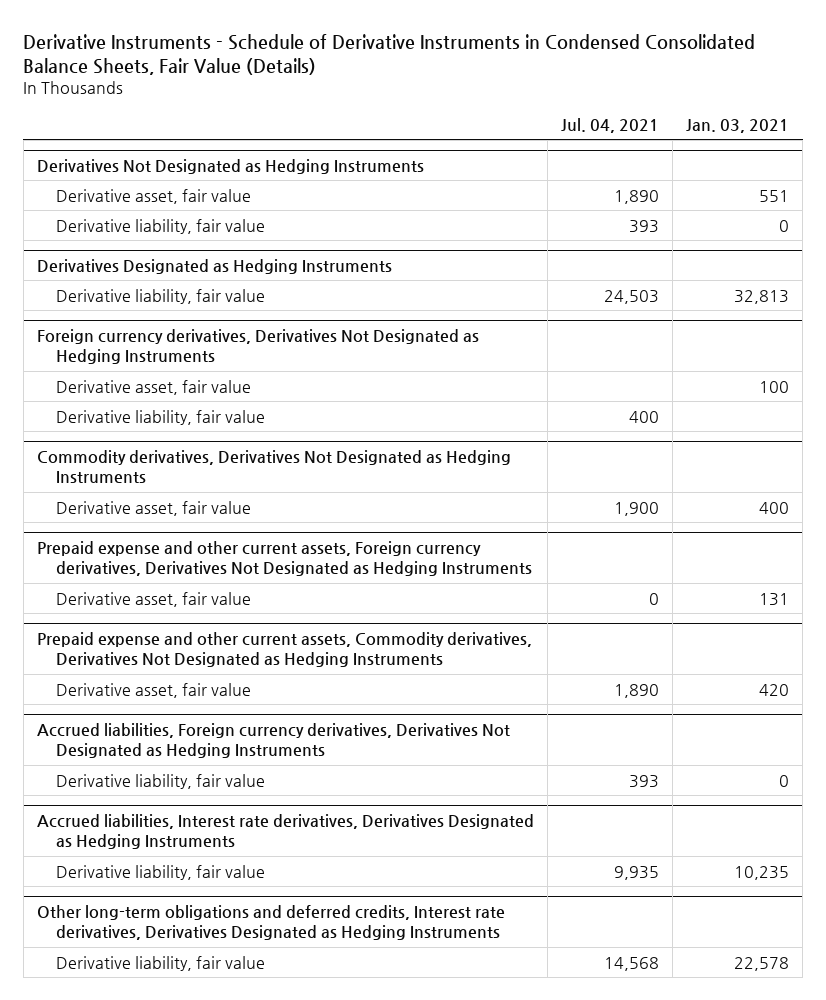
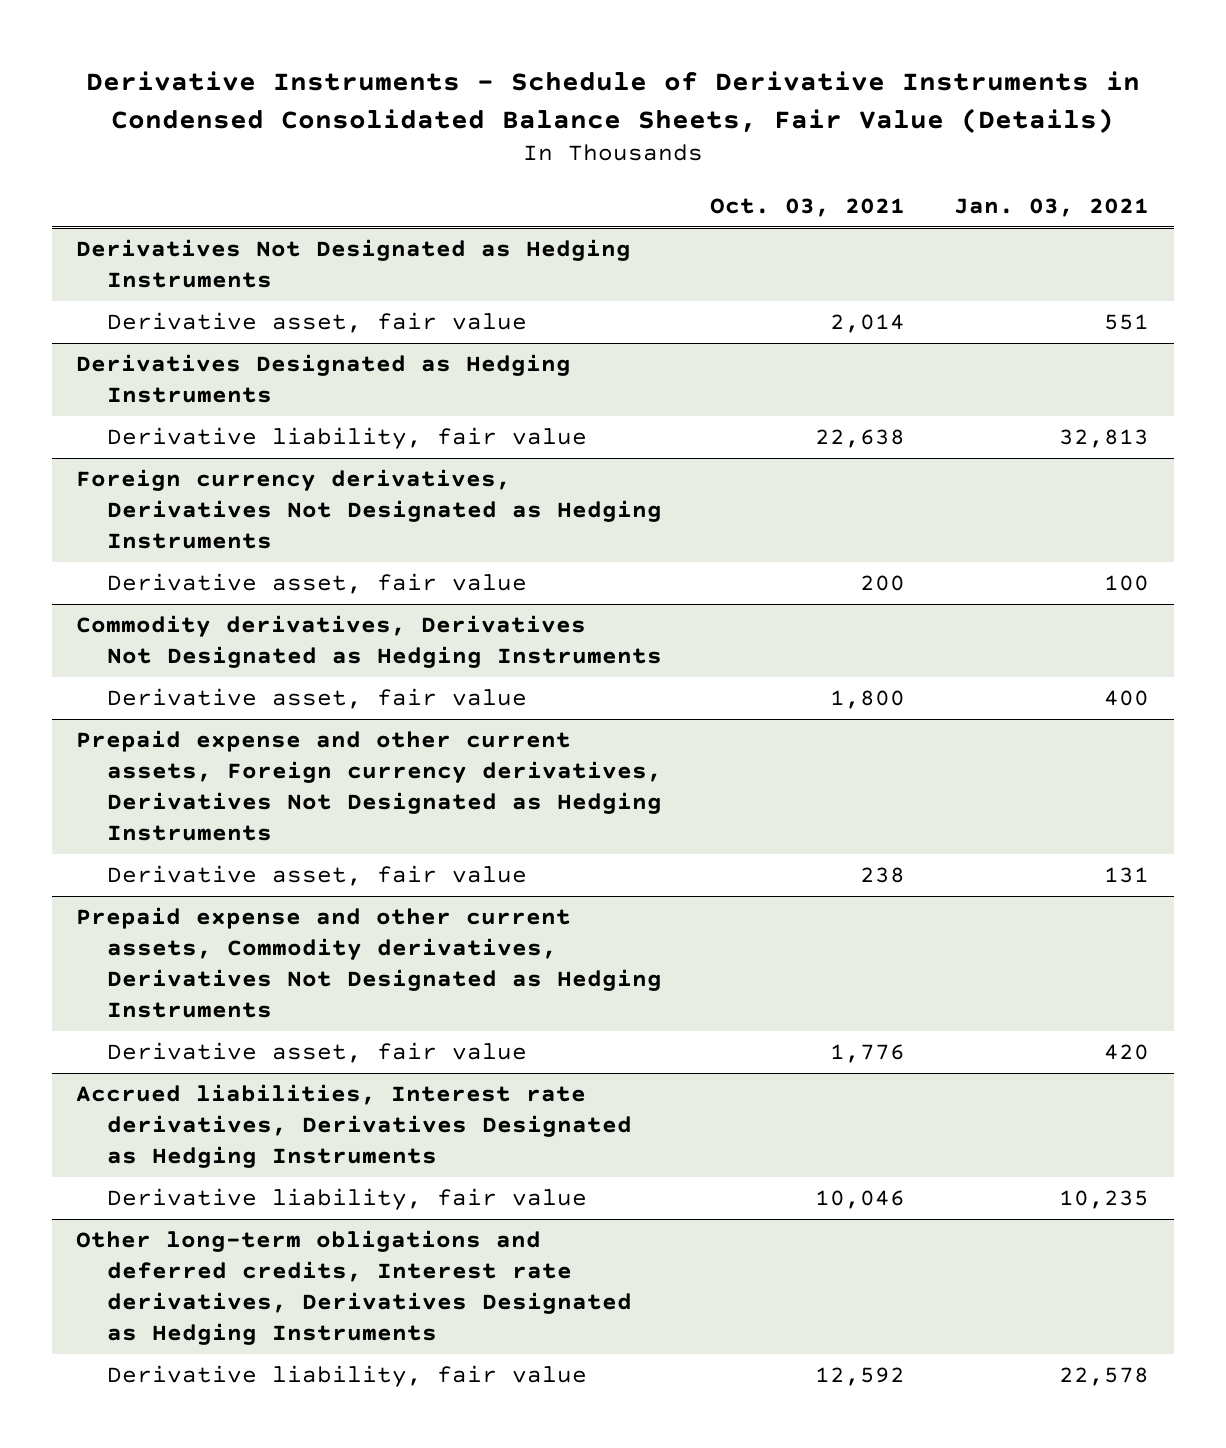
[561,117,660,133] Jul. 04, 2021 -> none
none -> [710,197,906,217] Oct. 03, 2021
[56,218,266,234] Derivative liability, fair value -> none
[56,409,266,425] Derivative liability, fair value -> none
[36,722,510,758] Accrued liabilities, Foreign currency derivatives, Derivatives Not Designated as Hedging Instruments -> none
[56,773,266,789] Derivative liability, fair value -> none

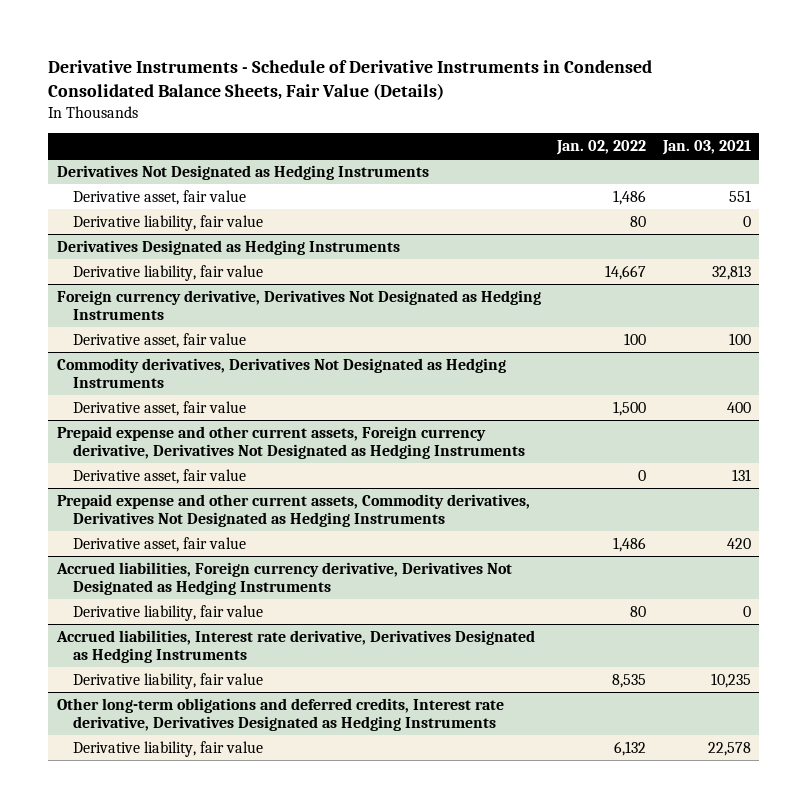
[710,197,906,217] Oct. 03, 2021 -> none
none -> [556,140,647,156] Jan. 02, 2022
none -> [72,214,263,231] Derivative liability, fair value
[76,469,662,550] Foreign currency derivatives, Derivatives Not Designated as Hedging Instruments -> [56,289,541,321] Foreign currency derivative, Derivatives Not Designated as Hedging Instruments
[76,730,662,842] Prepaid expense and other current assets, Foreign currency derivatives, Derivatives Not Designated as Hedging Instruments -> [56,425,525,460] Prepaid expense and other current assets, Foreign currency derivative, Derivatives Not Designated as Hedging Instruments
none -> [55,561,512,596] Accrued liabilities, Foreign currency derivative, Derivatives Not Designated as Hedging Instruments
none -> [72,604,263,621] Derivative liability, fair value
[76,1084,632,1169] Accrued liabilities, Interest rate derivatives, Derivatives Designated as Hedging Instruments -> [55,629,535,664] Accrued liabilities, Interest rate derivative, Derivatives Designated as Hedging Instruments
[76,1230,632,1346] Other long-term obligations and deferred credits, Interest rate derivatives, Derivatives Designated as Hedging Instruments -> [56,697,504,732] Other long-term obligations and deferred credits, Interest rate derivative, Derivatives Designated as Hedging Instruments

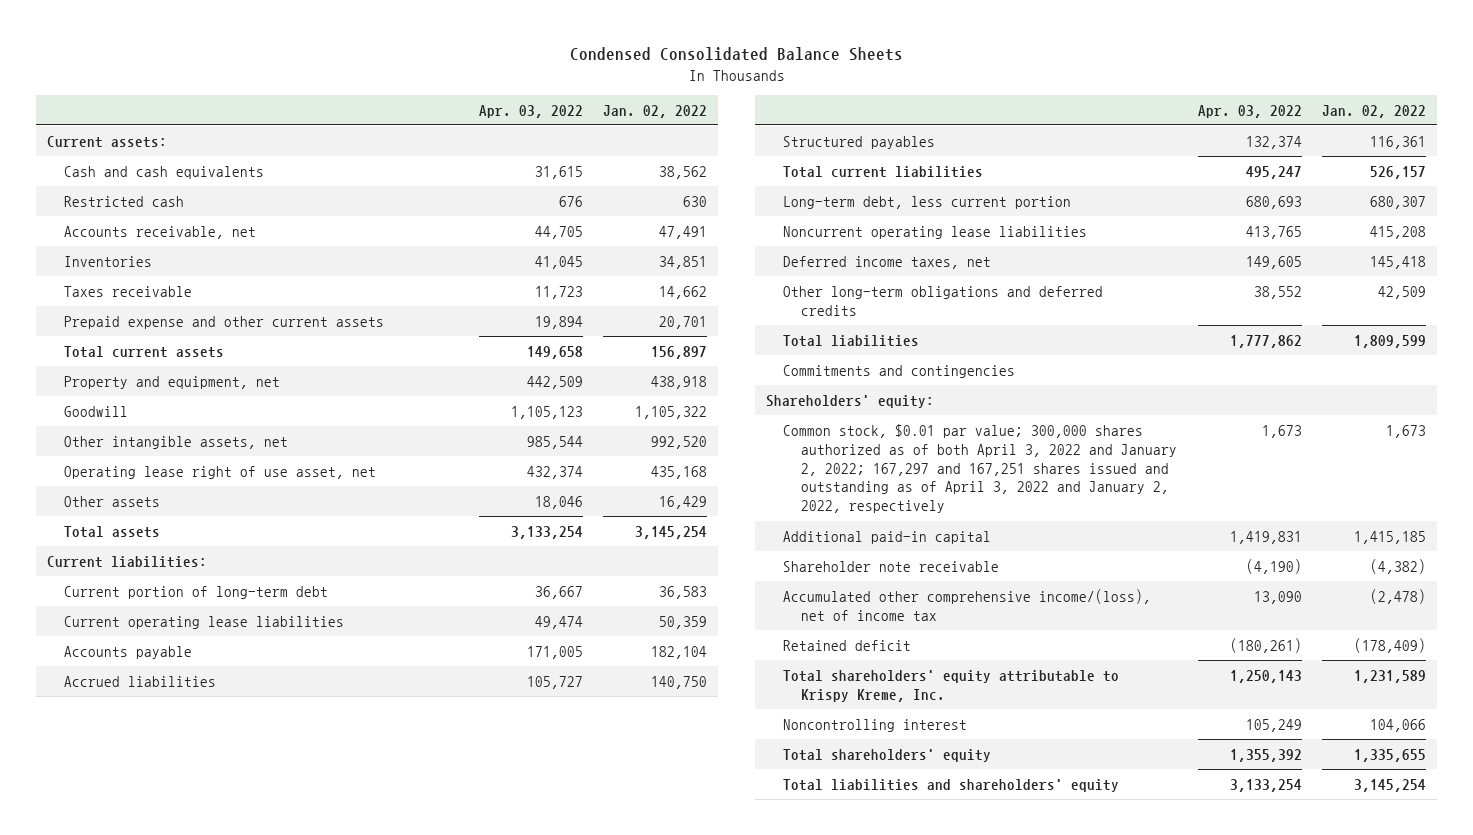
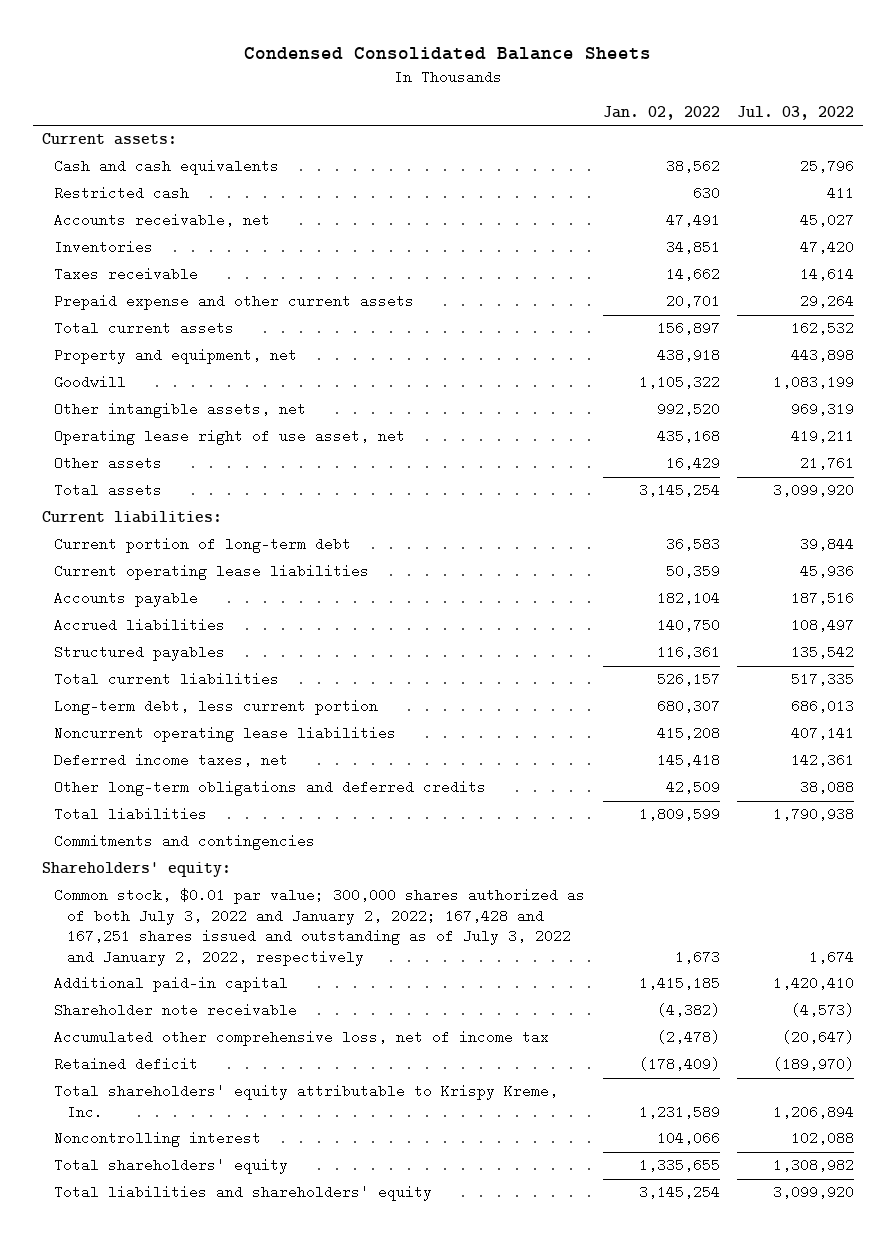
[478,104,583,118] Apr. 03, 2022 -> none
none -> [737,105,855,120] Jul. 03, 2022
[783,423,1178,514] Common stock, $0.01 par value; 300,000 shares authorized as of both April 3, 2022 and January 2, 2022; 167,297 and 167,251 shares issued and outstanding as of April 3, 2022 and January 2, 2022, respectively -> [54,888,586,966] Common stock, $0.01 par value; 300,000 shares authorized as of both July 3, 2022 and January 2, 2022; 167,428 and 167,251 shares issued and outstanding as of July 3, 2022 and January 2, 2022, respectively
[783,588,1152,621] Accumulated other comprehensive income/(loss), net of income tax -> [54,1030,550,1047] Accumulated other comprehensive loss, net of income tax

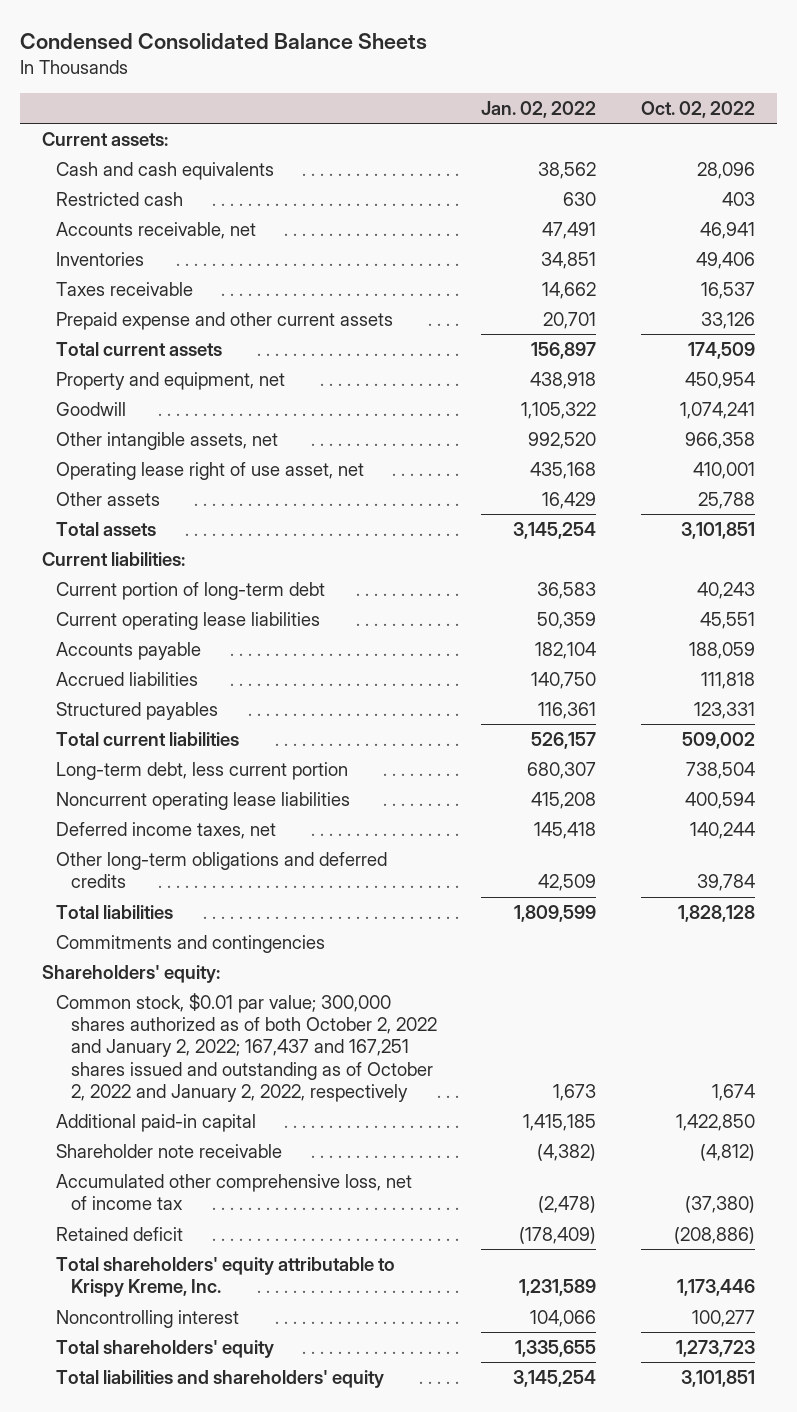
[737,105,855,120] Jul. 03, 2022 -> none
none -> [640,101,755,119] Oct. 02, 2022
[54,888,586,966] Common stock, $0.01 par value; 300,000 shares authorized as of both July 3, 2022 and January 2, 2022; 167,428 and 167,251 shares issued and outstanding as of July 3, 2022 and January 2, 2022, respectively -> [56,993,437,1102] Common stock, $0.01 par value; 300,000 shares authorized as of both October 2, 2022 and January 2, 2022; 167,437 and 167,251 shares issued and outstanding as of October 2, 2022 and January 2, 2022, respectively

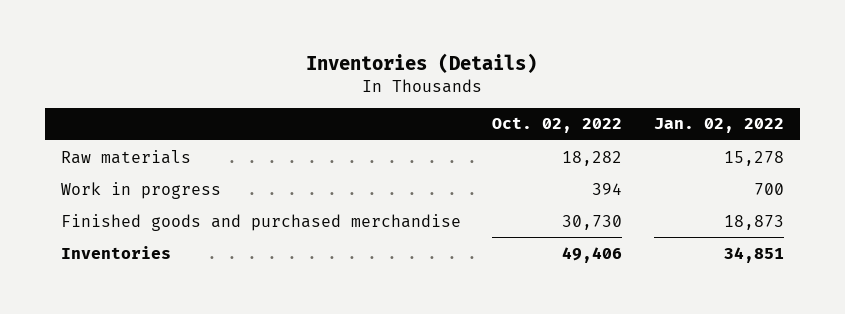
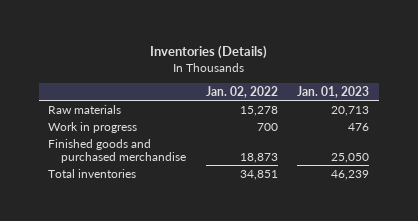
[492,117,623,134] Oct. 02, 2022 -> none
none -> [297,85,370,98] Jan. 01, 2023
[60,245,171,259] Inventories -> [48,168,137,178] Total inventories

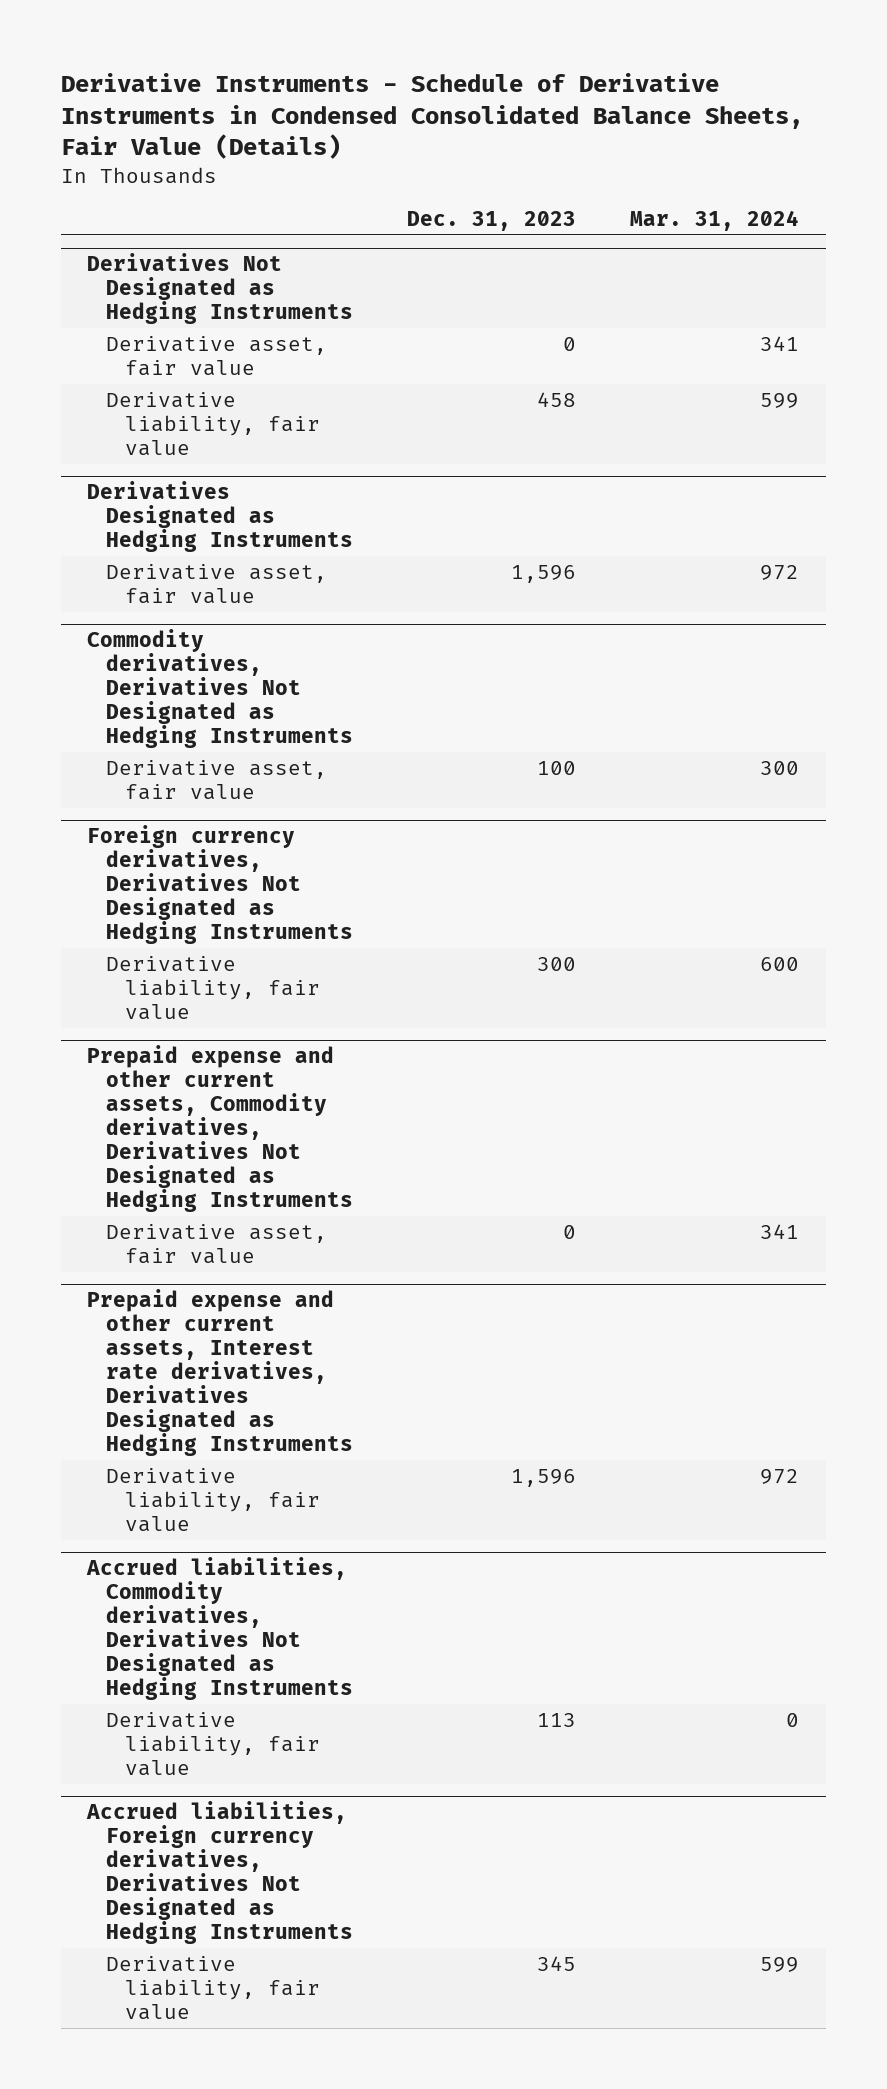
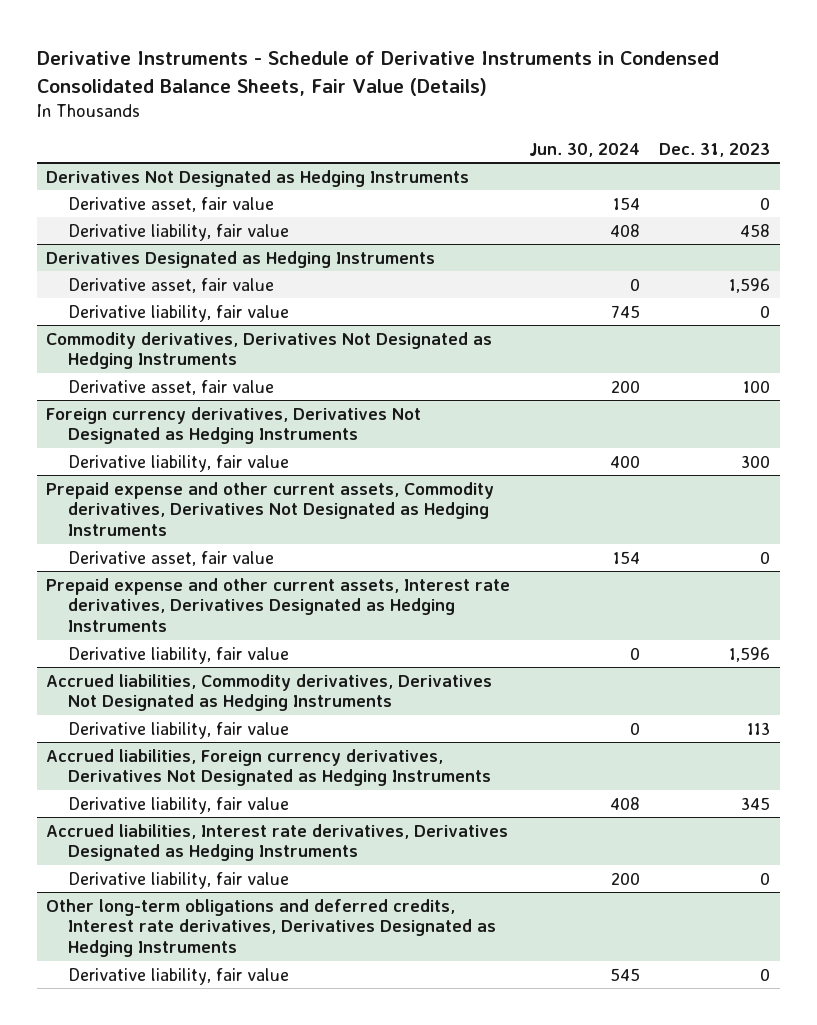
[630,210,800,232] Mar. 31, 2024 -> none
none -> [529,142,641,157] Jun. 30, 2024
none -> [67,304,289,322] Derivative liability, fair value
none -> [46,823,509,862] Accrued liabilities, Interest rate derivatives, Derivatives Designated as Hedging Instruments
none -> [67,871,289,889] Derivative liability, fair value
none -> [46,898,496,958] Other long-term obligations and deferred credits, Interest rate derivatives, Derivatives Designated as Hedging Instruments
none -> [67,967,289,985] Derivative liability, fair value

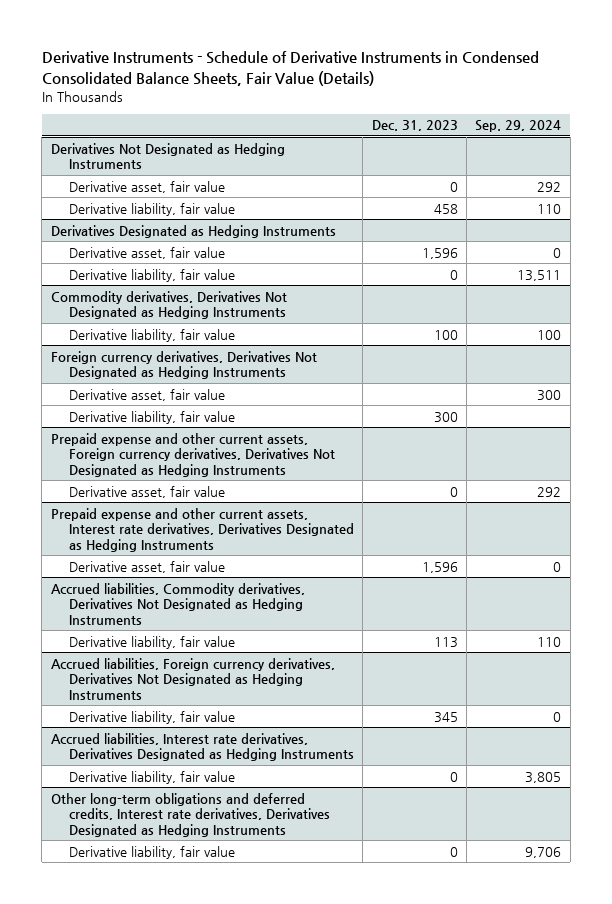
[529,142,641,157] Jun. 30, 2024 -> none
none -> [475,120,562,133] Sep. 29, 2024
[67,379,274,395] Derivative asset, fair value -> [68,328,235,342] Derivative liability, fair value
none -> [68,388,225,401] Derivative asset, fair value
[46,481,495,537] Prepaid expense and other current assets, Commodity derivatives, Derivatives Not Designated as Hedging Instruments -> [50,432,335,478] Prepaid expense and other current assets, Foreign currency derivatives, Derivatives Not Designated as Hedging Instruments
[67,646,289,664] Derivative liability, fair value -> [68,560,225,573] Derivative asset, fair value

